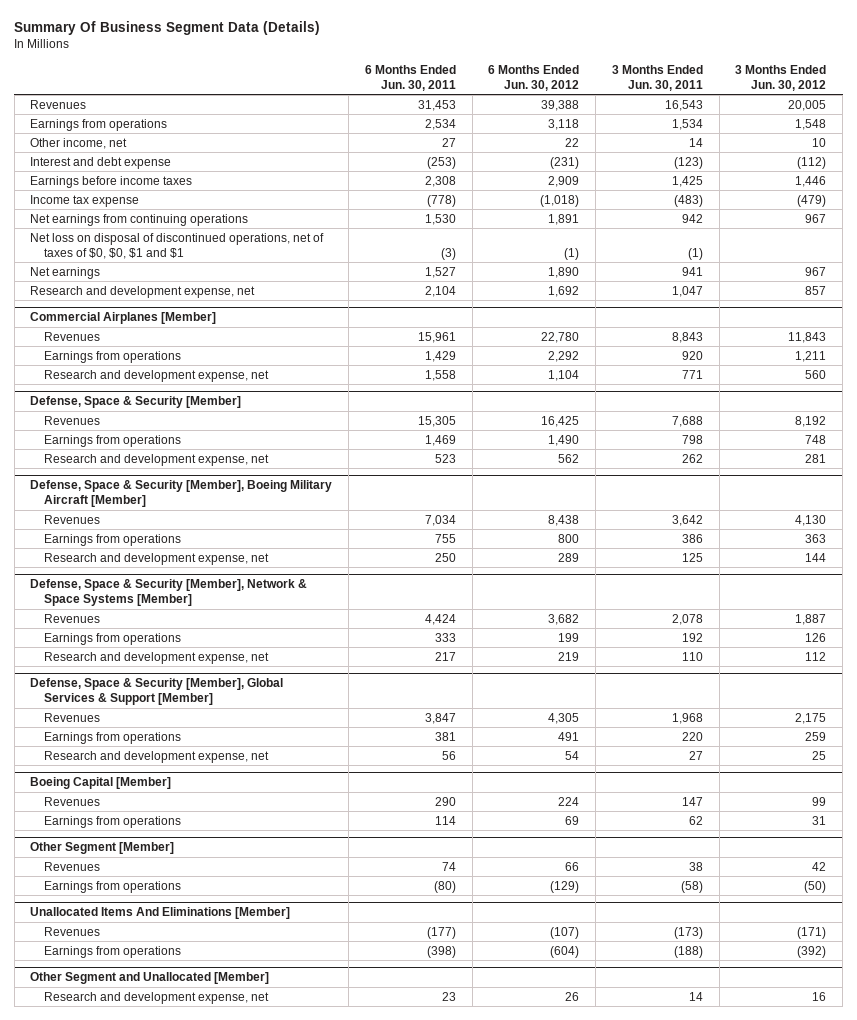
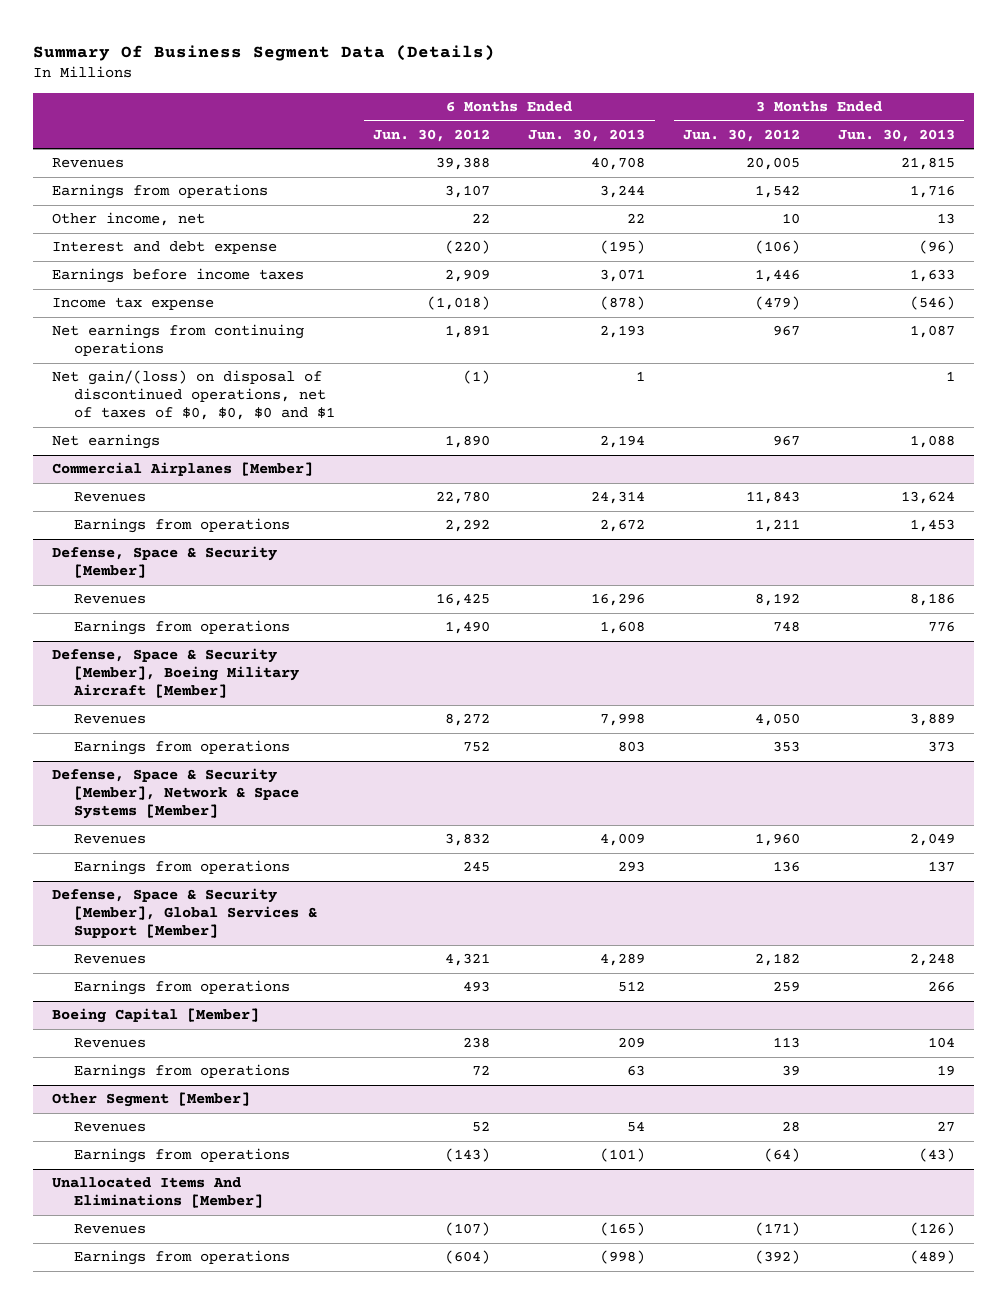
[364,64,456,91] 6 Months Ended Jun. 30, 2011 -> none
[611,64,703,91] 3 Months Ended Jun. 30, 2011 -> none
none -> [528,128,646,142] Jun. 30, 2013
none -> [837,128,955,142] Jun. 30, 2013
[548,118,580,130] 3,118 -> [445,185,491,199] 3,107
[795,118,827,130] 1,548 -> [754,185,800,199] 1,542
[550,156,580,169] (231) -> [445,240,491,255] (220)
[797,156,827,169] (112) -> [754,240,800,255] (106)
[30,232,325,259] Net loss on disposal of discontinued operations, net of taxes of $0, $0, $1 and $1 -> [51,370,336,421] Net gain/(loss) on disposal of discontinued operations, net of taxes of $0, $0, $0 and $1
[30,285,256,298] Research and development expense, net -> none
[44,369,270,382] Research and development expense, net -> none
[44,453,270,466] Research and development expense, net -> none
[44,552,270,565] Research and development expense, net -> none
[548,514,580,526] 8,438 -> [445,713,491,727] 8,272
[795,514,827,526] 4,130 -> [754,713,800,727] 4,050
[558,533,580,543] 800 -> [463,741,491,753] 752
[805,533,827,543] 363 -> [772,741,800,753] 353
[44,651,270,664] Research and development expense, net -> none
[548,613,580,625] 3,682 -> [445,833,491,847] 3,832
[795,613,827,625] 1,887 -> [754,833,800,847] 1,960
[558,632,580,642] 199 -> [463,861,491,873] 245
[805,632,827,642] 126 -> [772,861,800,873] 136
[44,750,270,763] Research and development expense, net -> none
[548,712,580,724] 4,305 -> [445,953,491,967] 4,321
[795,712,827,724] 2,175 -> [754,953,800,967] 2,182
[558,731,580,741] 491 -> [463,981,491,993] 493
[558,796,580,806] 224 -> [463,1037,491,1049] 238
[812,796,827,806] 99 -> [772,1037,800,1049] 113
[565,815,580,825] 69 -> [472,1065,491,1077] 72
[812,815,827,825] 31 -> [781,1065,800,1077] 39
[565,861,580,871] 66 -> [472,1121,491,1133] 52
[812,861,827,871] 42 -> [781,1121,800,1133] 28
[550,880,580,893] (129) -> [445,1148,491,1163] (143)
[804,880,827,893] (50) -> [763,1148,800,1163] (64)
[30,972,270,985] Other Segment and Unallocated [Member] -> none
[44,991,270,1004] Research and development expense, net -> none

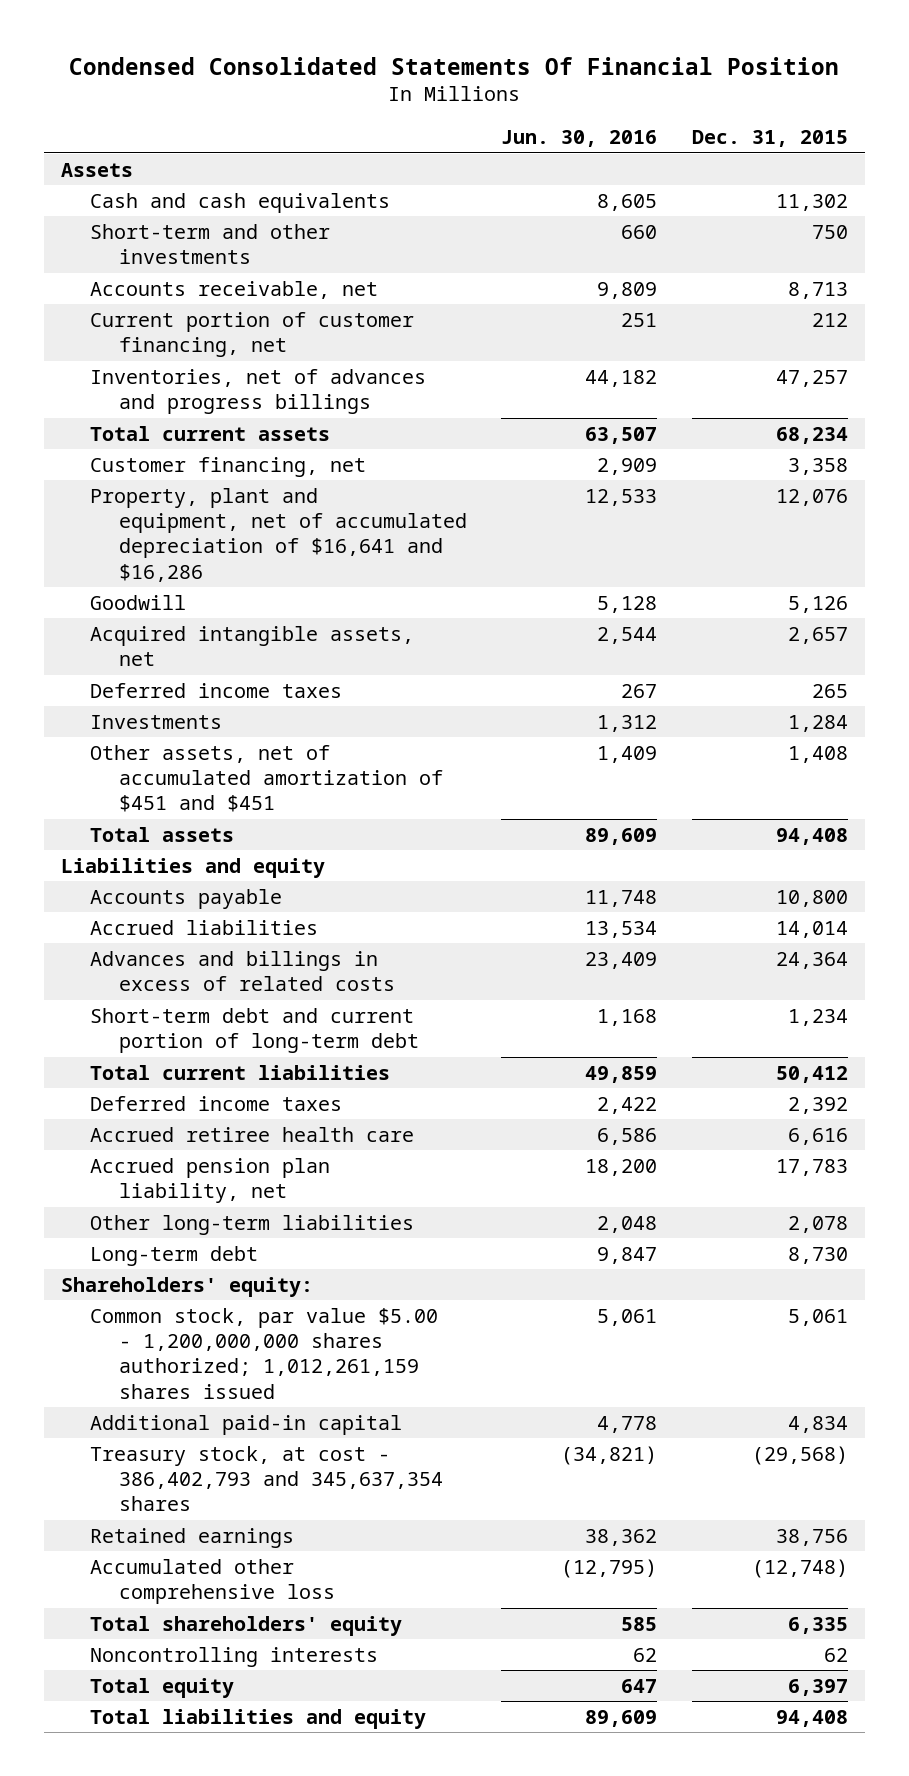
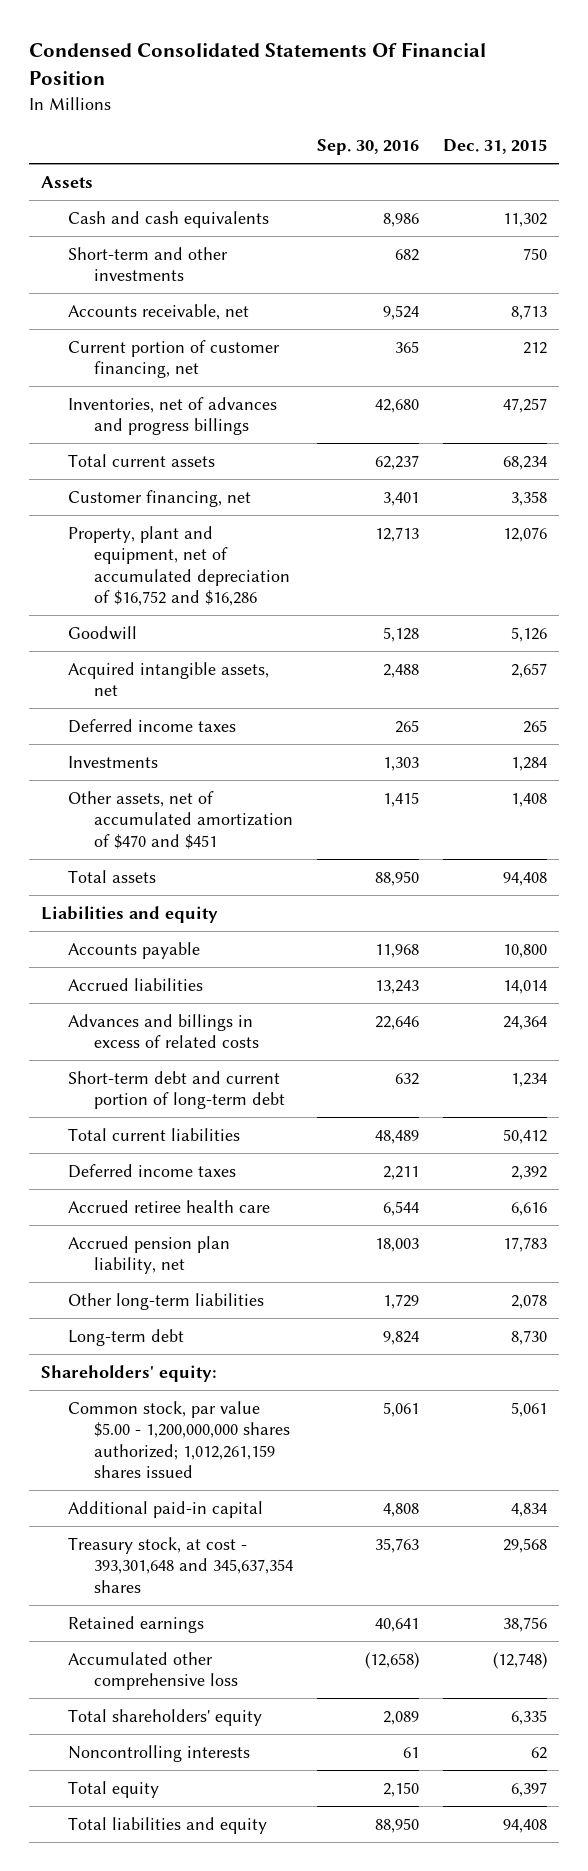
[501,130,658,148] Jun. 30, 2016 -> none
none -> [317,139,420,156] Sep. 30, 2016
[89,487,467,582] Property, plant and equipment, net of accumulated depreciation of $16,641 and $16,286 -> [67,525,291,607] Property, plant and equipment, net of accumulated depreciation of $16,752 and $16,286
[89,744,443,813] Other assets, net of accumulated amortization of $451 and $451 -> [67,790,294,849] Other assets, net of accumulated amortization of $470 and $451
[89,1445,443,1512] Treasury stock, at cost - 386,402,793 and 345,637,354 shares -> [67,1536,294,1593] Treasury stock, at cost - 393,301,648 and 345,637,354 shares
[751,1445,848,1465] (29,568) -> [502,1537,547,1553] 29,568

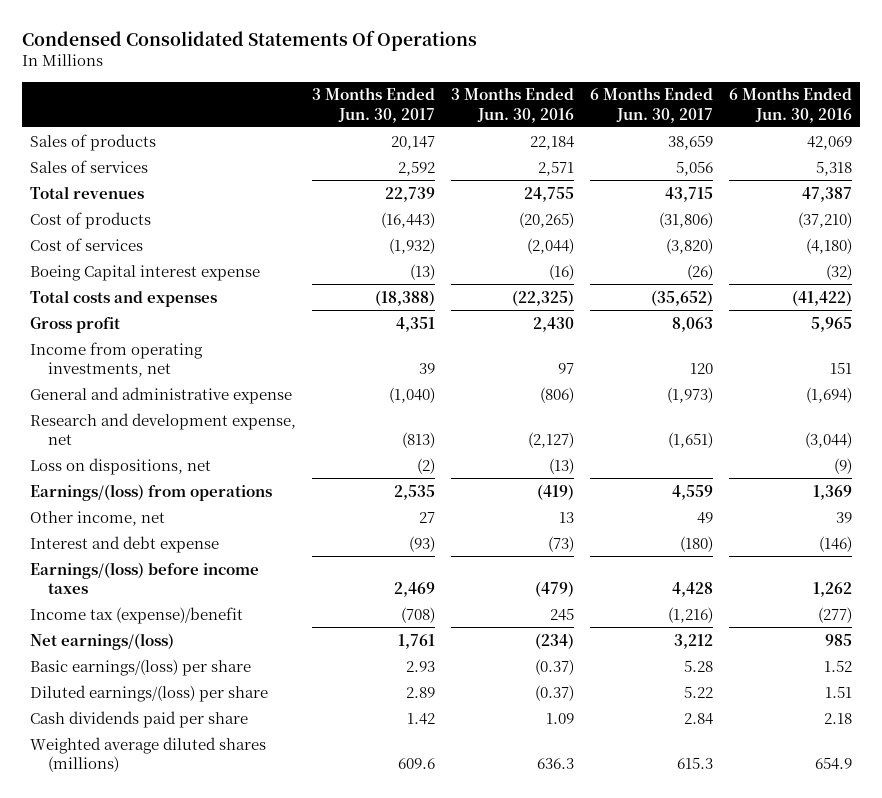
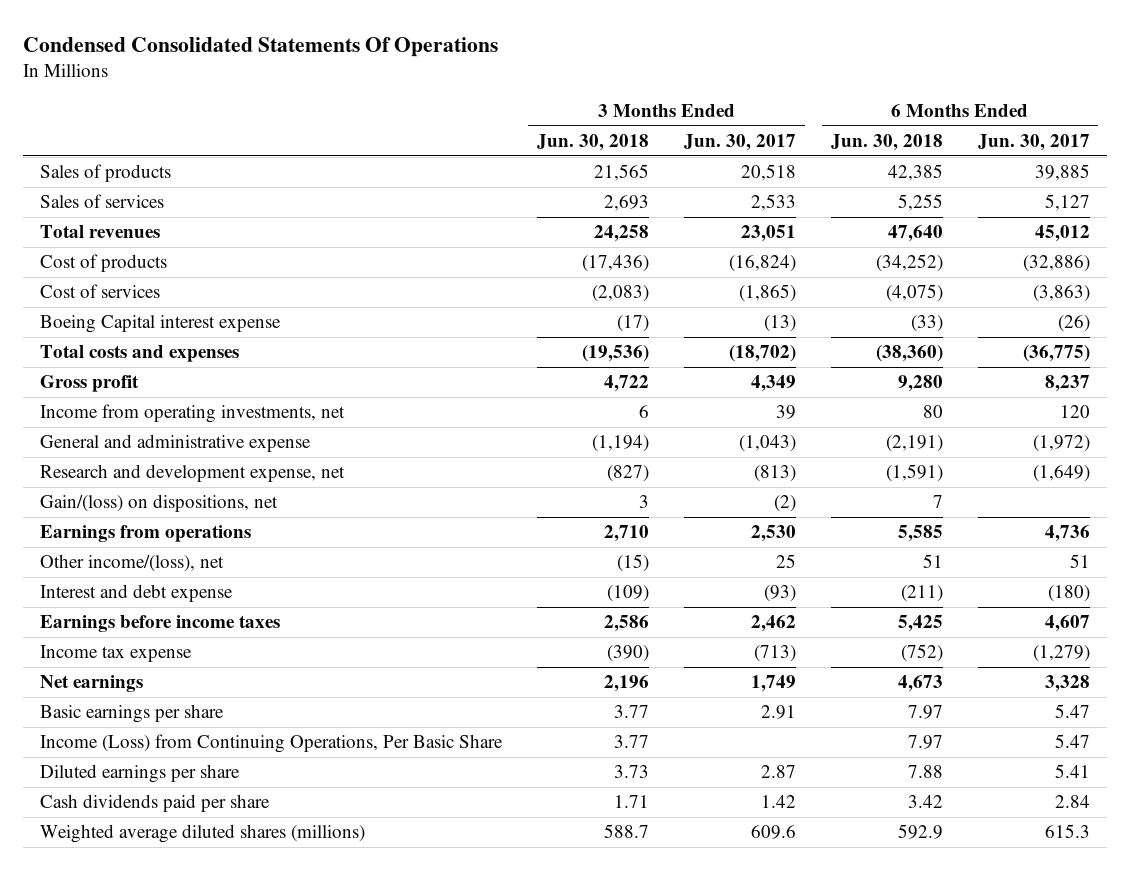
[451,87,575,123] 3 Months Ended Jun. 30, 2016 -> none
[728,87,852,123] 6 Months Ended Jun. 30, 2016 -> none
none -> [537,134,650,152] Jun. 30, 2018
none -> [830,134,943,152] Jun. 30, 2018
[391,135,436,150] 20,147 -> [740,164,796,182] 20,518
[667,134,713,150] 38,659 -> [1034,164,1090,182] 39,885
[398,160,436,176] 2,592 -> [750,194,796,212] 2,533
[675,160,713,176] 5,056 -> [1044,194,1090,212] 5,127
[385,186,436,202] 22,739 -> [740,225,796,243] 23,051
[664,186,713,202] 43,715 -> [1034,225,1090,243] 45,012
[381,211,436,228] (16,443) -> [728,255,796,273] (16,824)
[658,211,713,228] (31,806) -> [1022,255,1090,273] (32,886)
[389,237,436,254] (1,932) -> [738,284,796,303] (1,865)
[665,237,713,254] (3,820) -> [1032,285,1090,303] (3,863)
[375,289,436,306] (18,388) -> [728,345,796,363] (18,702)
[650,289,713,306] (35,652) -> [1022,345,1090,363] (36,775)
[396,316,436,332] 4,351 -> [750,375,796,393] 4,349
[671,316,713,332] 8,063 -> [1044,375,1090,393] 8,237
[389,386,436,403] (1,040) -> [738,435,796,453] (1,043)
[666,386,713,403] (1,973) -> [1032,435,1090,453] (1,972)
[667,431,713,448] (1,651) -> [1032,465,1090,483] (1,649)
[30,457,212,475] Loss on dispositions, net -> [40,494,279,513] Gain/(loss) on dispositions, net
[30,483,273,501] Earnings/(loss) from operations -> [40,525,252,543] Earnings from operations
[394,484,436,500] 2,535 -> [750,525,796,543] 2,530
[671,484,713,500] 4,559 -> [1044,525,1090,543] 4,736
[30,510,166,526] Other income, net -> [40,554,225,573] Other income/(loss), net
[419,511,436,523] 27 -> [775,554,796,569] 25
[696,511,713,524] 49 -> [1069,554,1090,569] 51
[30,561,260,594] Earnings/(loss) before income taxes -> [40,615,281,633] Earnings before income taxes
[394,581,436,597] 2,469 -> [750,615,796,633] 2,462
[671,581,713,597] 4,428 -> [1044,615,1090,633] 4,607
[30,606,244,624] Income tax (expense)/benefit -> [40,645,193,663] Income tax expense
[401,606,436,623] (708) -> [753,645,796,663] (713)
[667,606,713,623] (1,216) -> [1032,645,1090,663] (1,279)
[30,632,175,650] Net earnings/(loss) -> [40,675,144,693] Net earnings
[398,633,436,649] 1,761 -> [750,675,796,693] 1,749
[673,633,713,649] 3,212 -> [1044,675,1090,693] 3,328
[30,658,252,676] Basic earnings/(loss) per share -> [40,704,225,724] Basic earnings per share
[406,660,436,672] 2.93 -> [760,705,796,720] 2.91
[683,659,713,672] 5.28 -> [1054,704,1090,719] 5.47
none -> [40,734,504,754] Income (Loss) from Continuing Operations, Per Basic Share
[30,684,269,702] Diluted earnings/(loss) per share -> [40,764,241,784] Diluted earnings per share
[406,686,436,698] 2.89 -> [760,765,796,779] 2.87
[683,685,713,698] 5.22 -> [1054,764,1090,779] 5.41

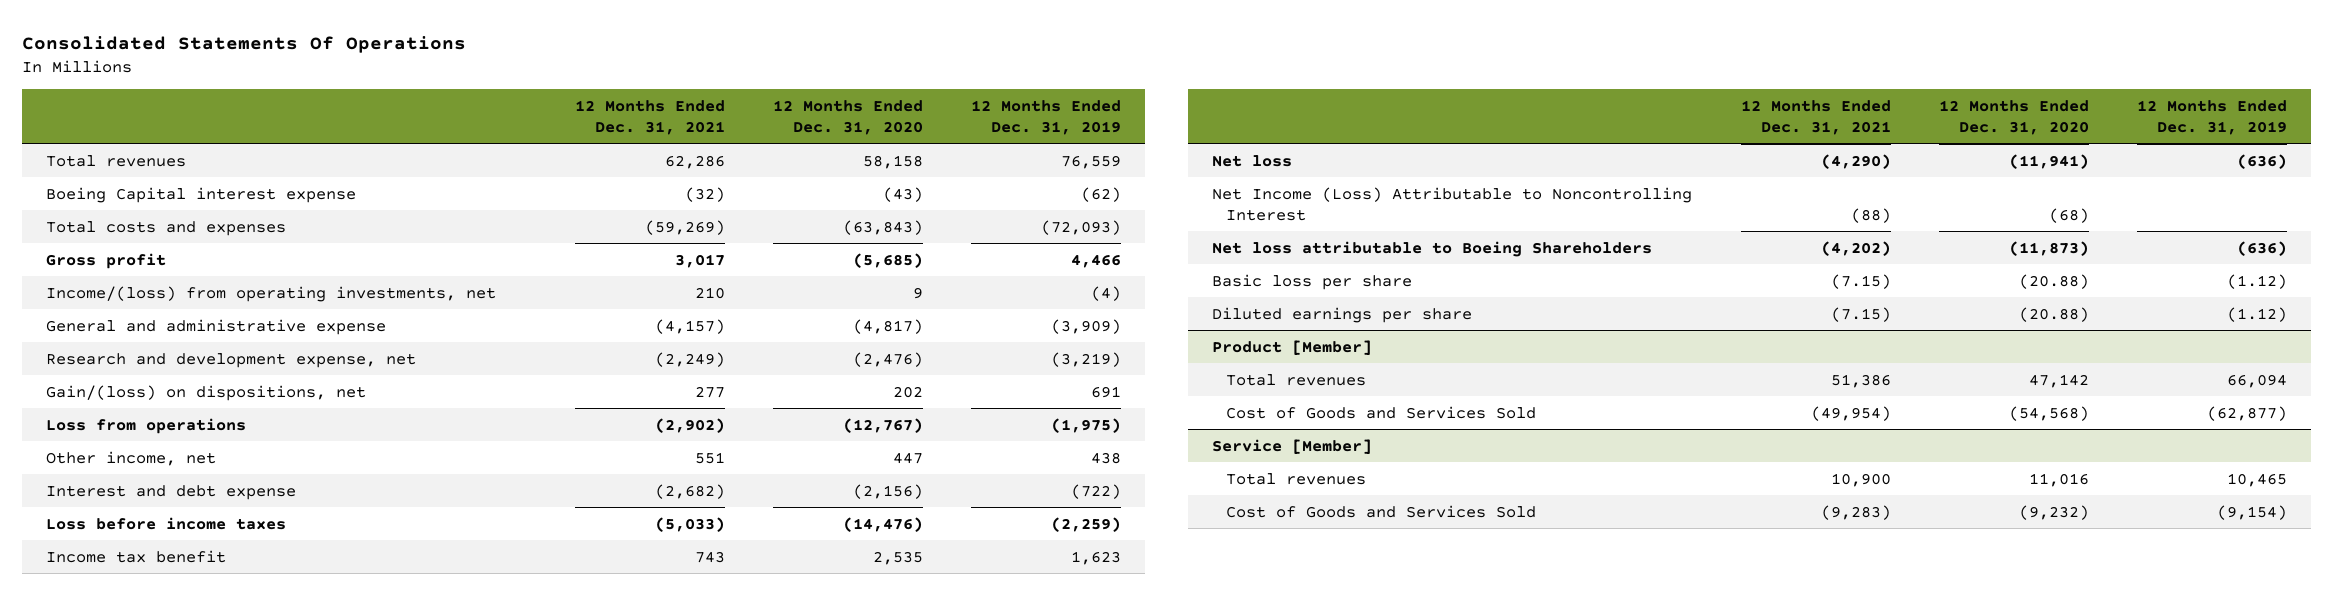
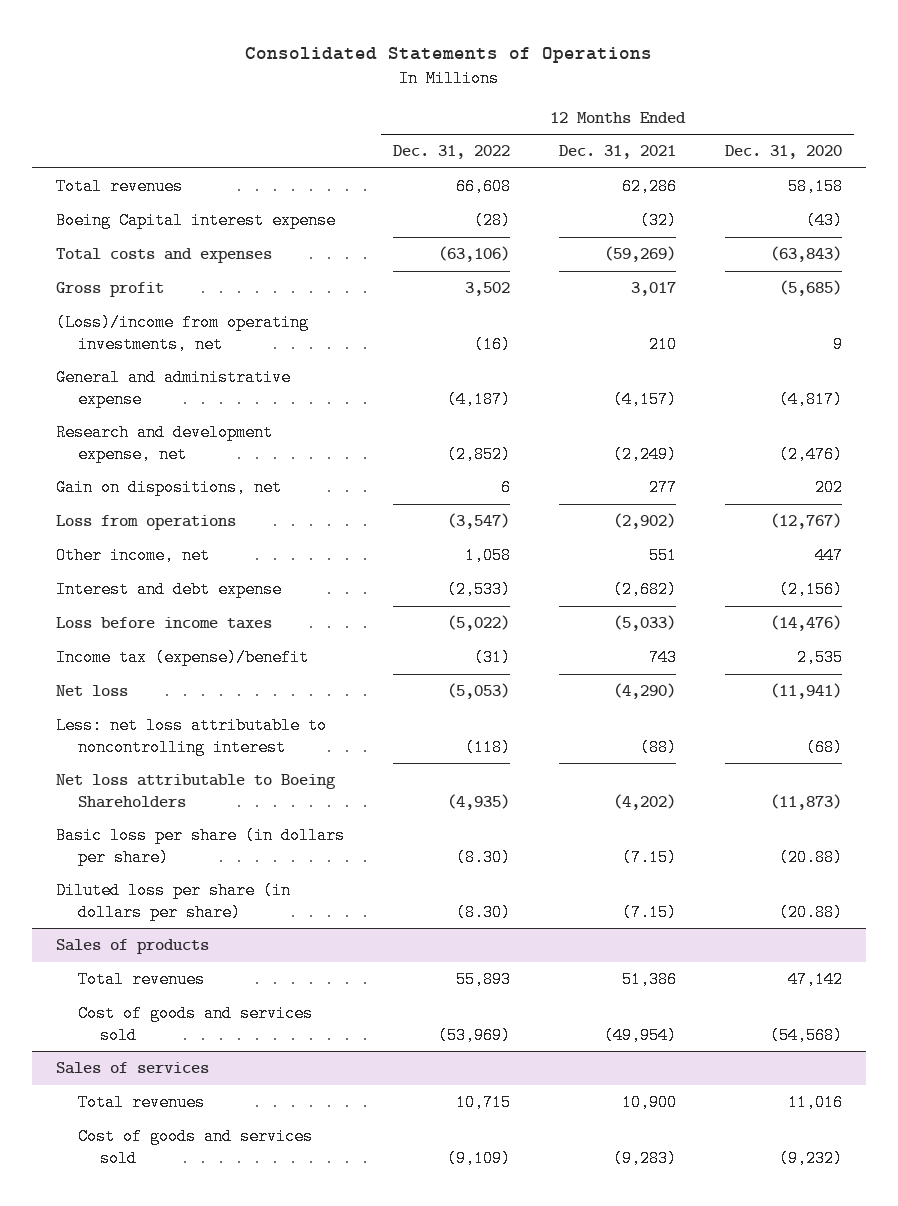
[22,35,467,53] Consolidated Statements Of Operations -> [245,47,653,64] Consolidated Statements of Operations
[971,99,1122,135] 12 Months Ended Dec. 31, 2019 -> none
none -> [393,145,511,160] Dec. 31, 2022
[46,285,497,302] Income/(loss) from operating investments, net -> [56,314,310,353] (Loss)/income from operating investments, net
[46,384,367,401] Gain/(loss) on dispositions, net -> [56,479,283,497] Gain on dispositions, net
[46,549,227,563] Income tax benefit -> [56,649,310,667] Income tax (expense)/benefit
[1212,186,1693,221] Net Income (Loss) Attributable to Noncontrolling Interest -> [56,717,328,756] Less: net loss attributable to noncontrolling interest
[1212,273,1413,290] Basic loss per share -> [56,827,346,866] Basic loss per share (in dollars per share)
[1212,306,1473,323] Diluted earnings per share -> [56,882,292,921] Diluted loss per share (in dollars per share)
[1212,339,1373,355] Product [Member] -> [56,939,210,955] Sales of products
[1225,405,1536,419] Cost of Goods and Services Sold -> [77,1005,313,1044] Cost of goods and services sold
[1212,438,1373,454] Service [Member] -> [56,1062,210,1075] Sales of services
[1225,504,1536,518] Cost of Goods and Services Sold -> [77,1128,313,1167] Cost of goods and services sold

